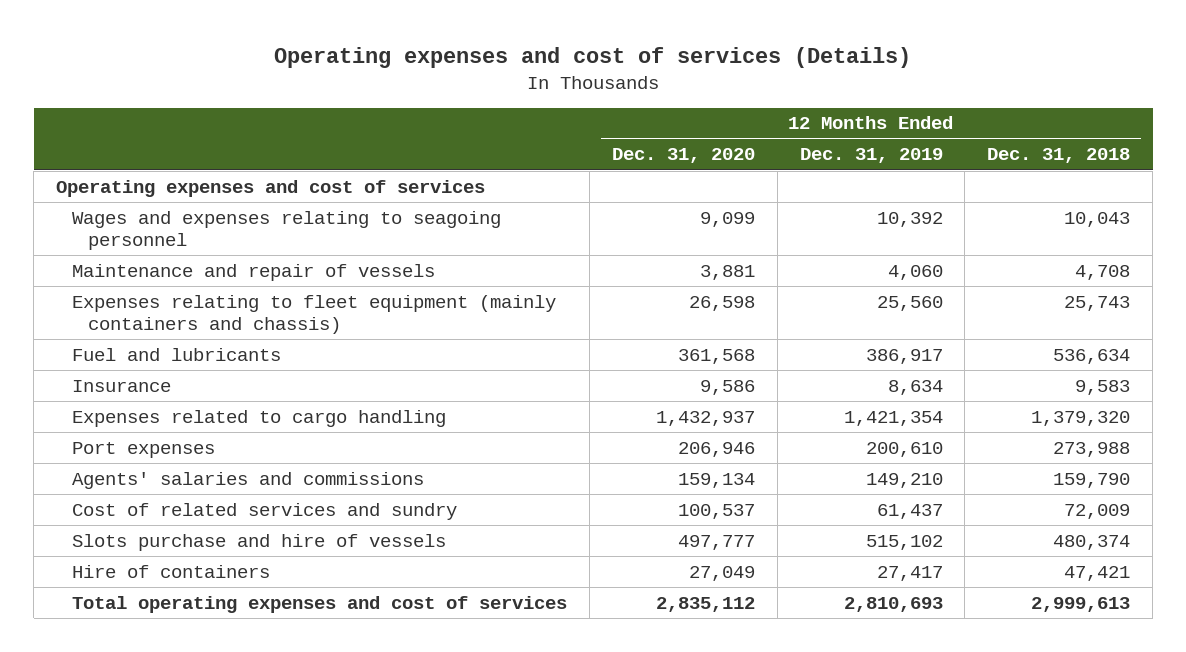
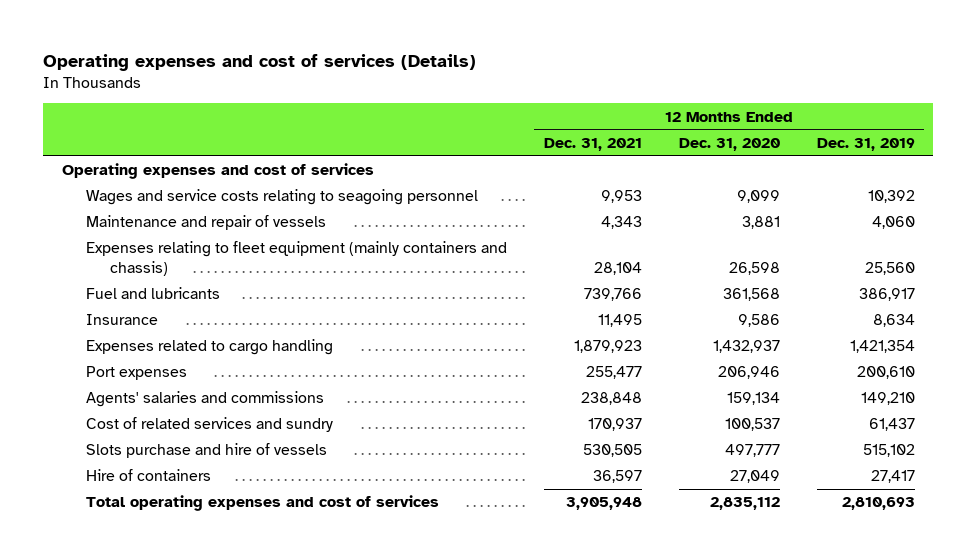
[987,148,1131,164] Dec. 31, 2018 -> none
none -> [543,137,642,151] Dec. 31, 2021
[72,210,502,250] Wages and expenses relating to seagoing personnel -> [85,189,478,206] Wages and service costs relating to seagoing personnel

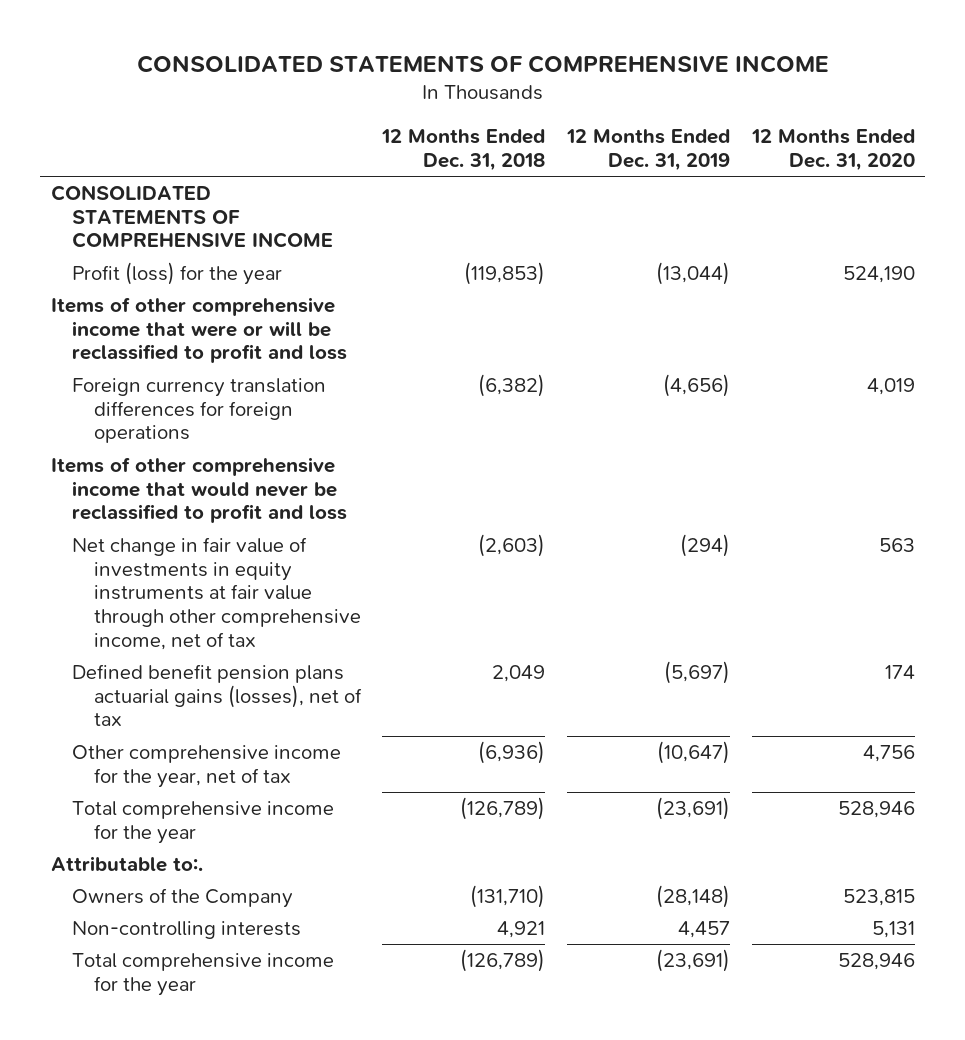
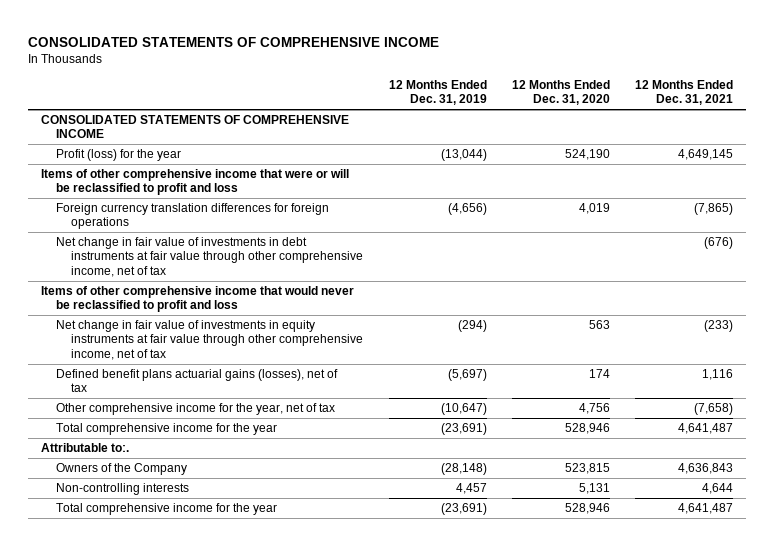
[381,129,546,171] 12 Months Ended Dec. 31, 2018 -> none
none -> [635,80,734,106] 12 Months Ended Dec. 31, 2021
none -> [56,237,364,277] Net change in fair value of investments in debt instruments at fair value through other comprehensive income, net of tax
[72,664,362,727] Defined benefit pension plans actuarial gains (losses), net of tax -> [56,369,339,393] Defined benefit plans actuarial gains (losses), net of tax

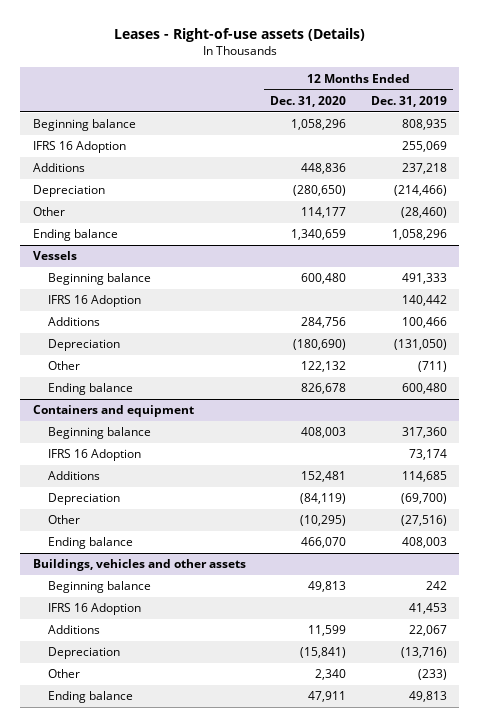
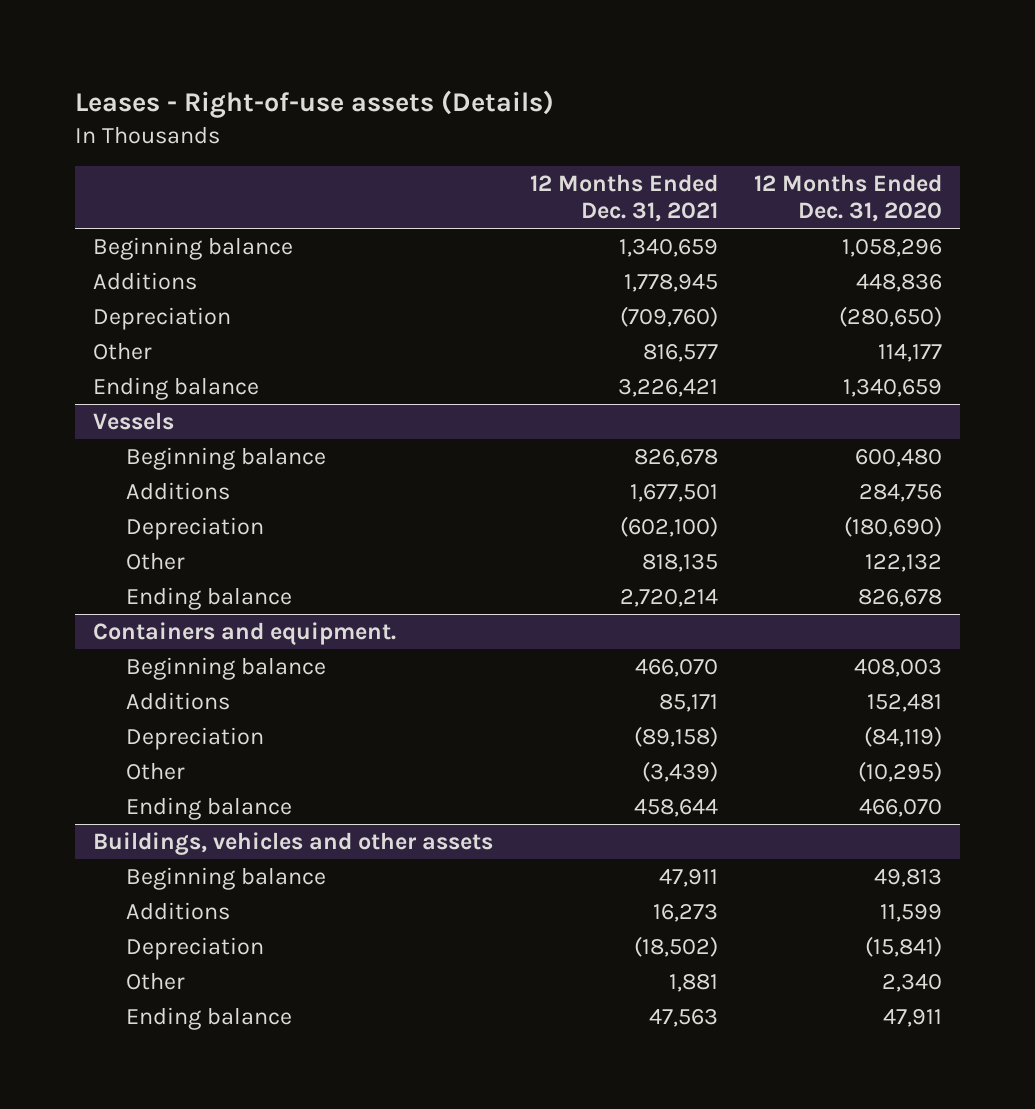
[370,95,447,107] Dec. 31, 2019 -> none
none -> [529,174,718,223] 12 Months Ended Dec. 31, 2021
[32,141,126,154] IFRS 16 Adoption -> none
[48,295,142,308] IFRS 16 Adoption -> none
[32,405,194,418] Containers and equipment -> [93,621,397,645] Containers and equipment.
[48,449,142,462] IFRS 16 Adoption -> none
[48,603,142,616] IFRS 16 Adoption -> none

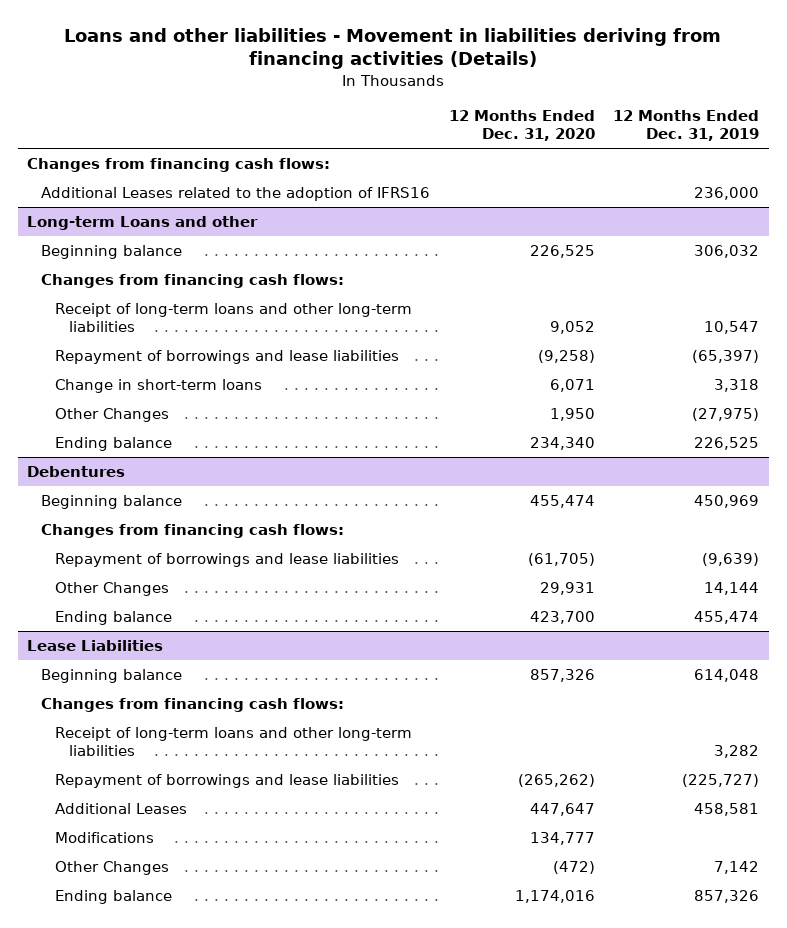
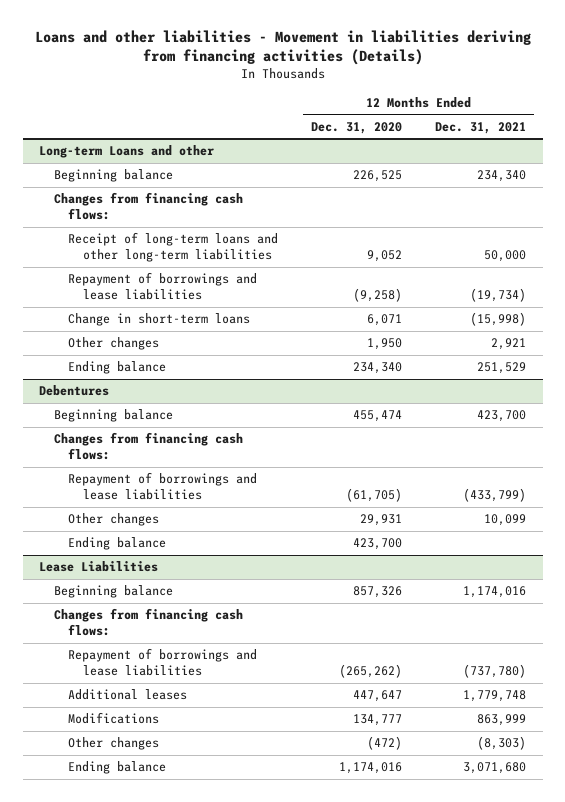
[613,110,760,142] 12 Months Ended Dec. 31, 2019 -> none
none -> [435,121,527,134] Dec. 31, 2021
[27,158,331,173] Changes from financing cash flows: -> none
[41,187,431,202] Additional Leases related to the adoption of IFRS16 -> none
[54,408,169,423] Other Changes -> [68,337,160,351] Other changes
[54,582,169,597] Other Changes -> [68,513,160,527] Other changes
[54,727,412,757] Receipt of long-term loans and other long-term liabilities -> none
[54,803,187,815] Additional Leases -> [68,689,188,701] Additional leases
[54,861,169,876] Other Changes -> [68,737,160,751] Other changes

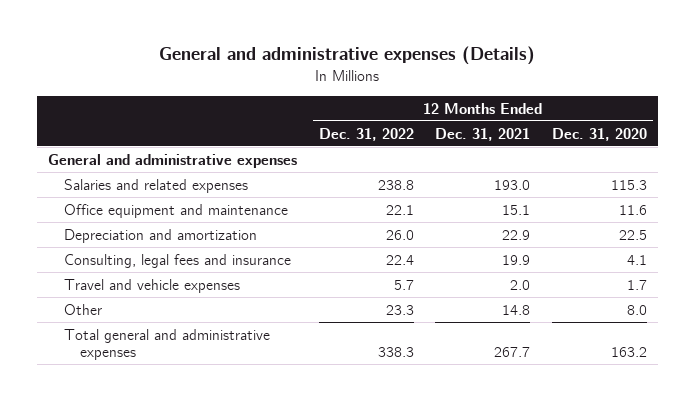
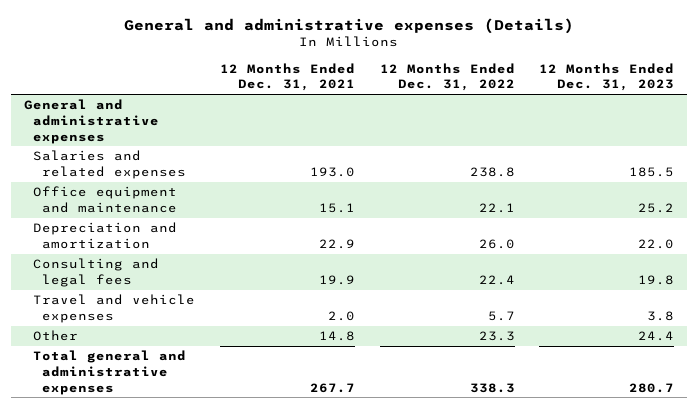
[552,127,648,141] Dec. 31, 2020 -> none
none -> [539,62,675,92] 12 Months Ended Dec. 31, 2023
[64,253,292,268] Consulting, legal fees and insurance -> [32,258,159,287] Consulting and legal fees

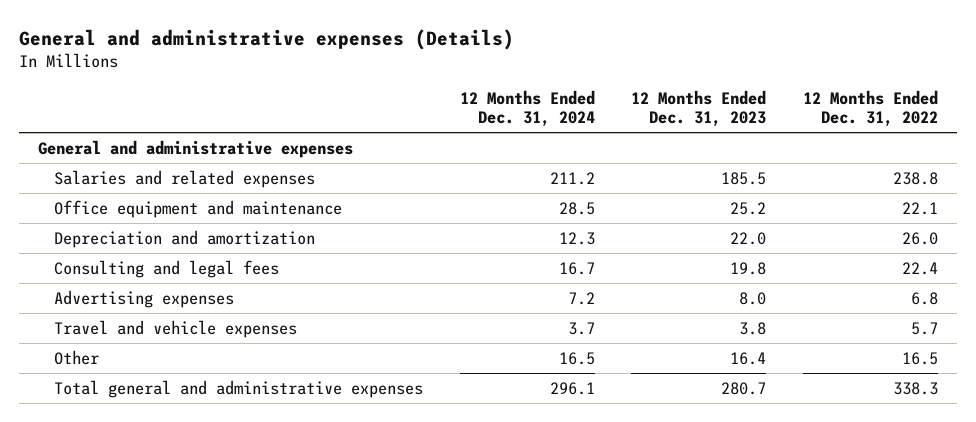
[219,62,355,92] 12 Months Ended Dec. 31, 2021 -> none
none -> [459,89,595,127] 12 Months Ended Dec. 31, 2024
none -> [54,289,235,308] Advertising expenses
[478,331,515,342] 23.3 -> [902,351,939,365] 16.5
[638,331,675,342] 24.4 -> [730,351,767,365] 16.4

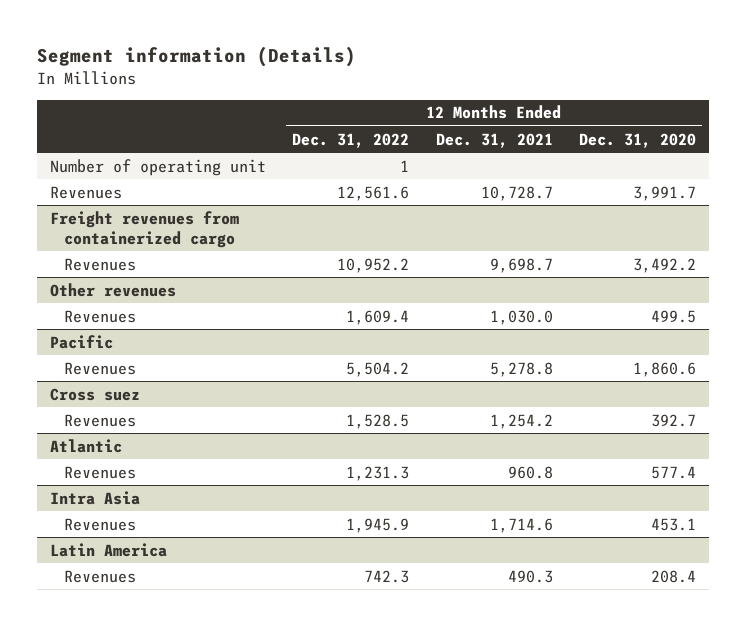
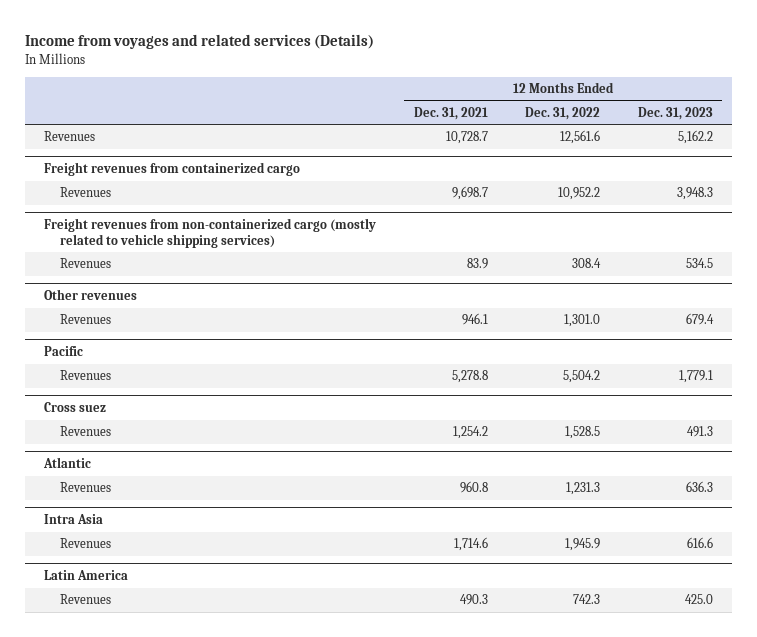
[37,46,357,68] Segment information (Details) -> [25,33,375,49] Income from voyages and related services (Details)
[578,132,696,148] Dec. 31, 2020 -> none
none -> [637,106,713,120] Dec. 31, 2023
[50,158,267,176] Number of operating unit -> none
none -> [44,218,377,249] Freight revenues from non-containerized cargo (mostly related to vehicle shipping services)
none -> [59,258,111,269] Revenues
[346,309,410,325] 1,609.4 -> [564,314,601,328] 1,301.0
[489,309,553,325] 1,030.0 -> [461,313,488,326] 946.1

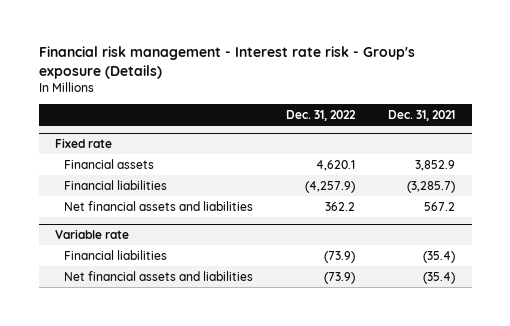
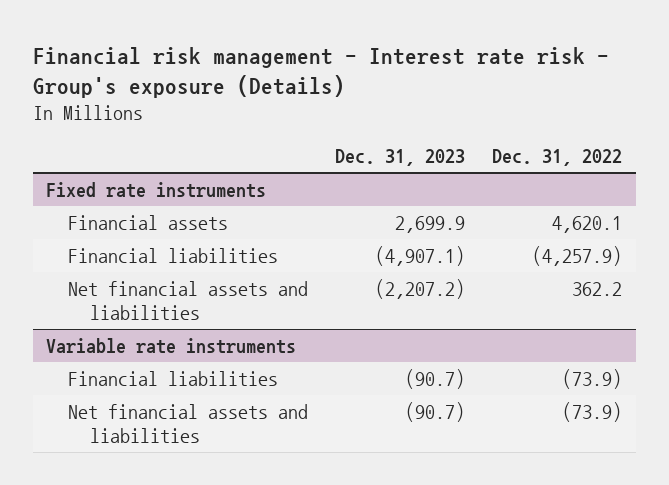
[388,109,456,121] Dec. 31, 2021 -> none
none -> [335,148,466,166] Dec. 31, 2023
[55,137,113,148] Fixed rate -> [46,181,267,198] Fixed rate instruments
[55,228,130,239] Variable rate -> [46,337,297,354] Variable rate instruments

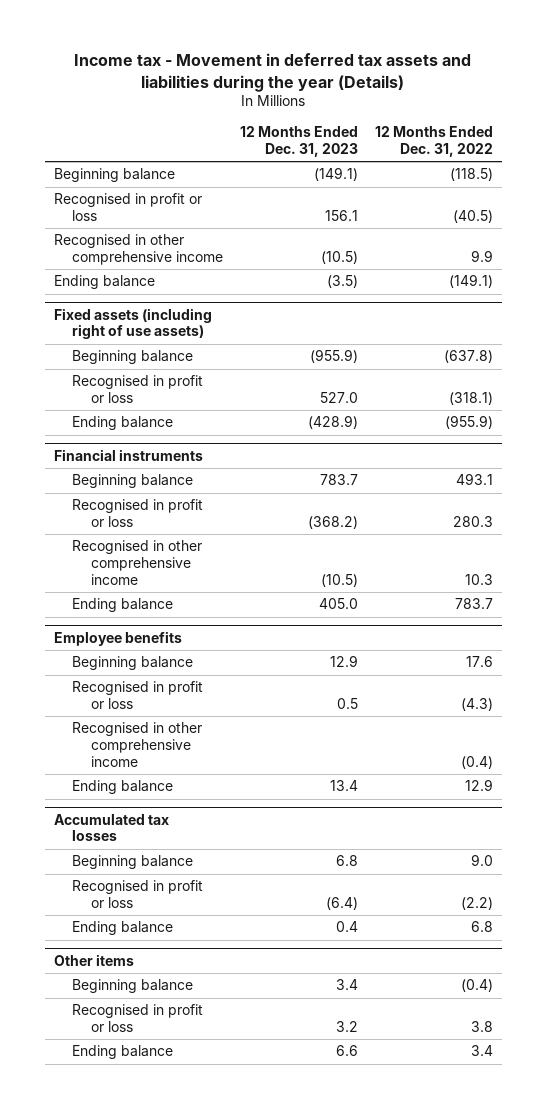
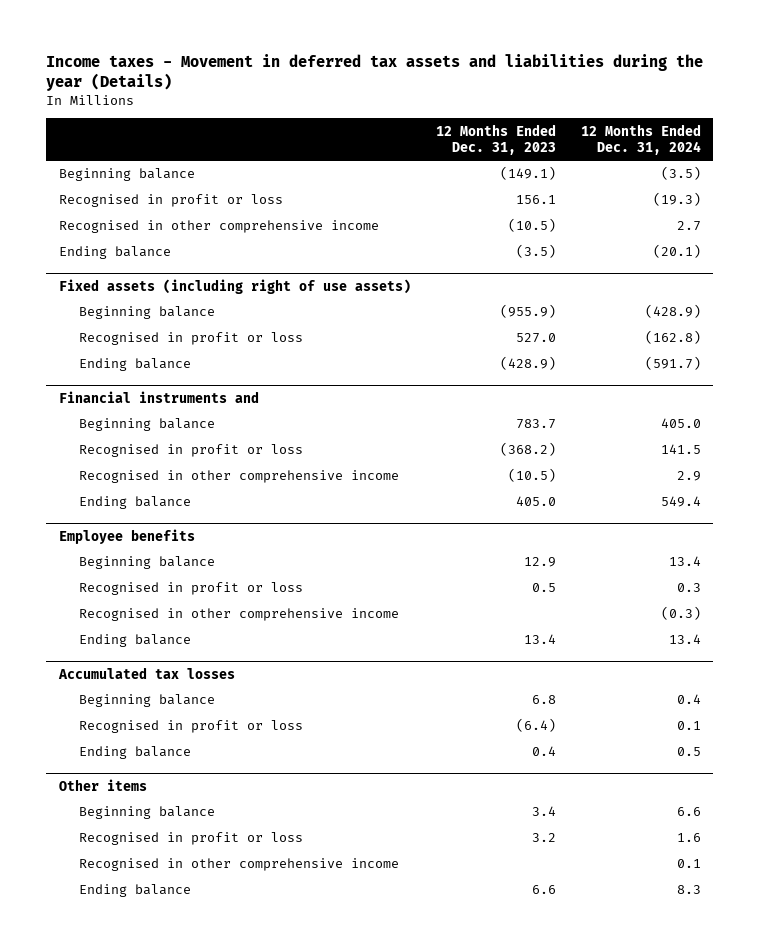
[74,53,472,92] Income tax - Movement in deferred tax assets and liabilities during the year (Details) -> [46,53,704,92] Income taxes - Movement in deferred tax assets and liabilities during the year (Details)
[375,126,494,158] 12 Months Ended Dec. 31, 2022 -> none
none -> [580,123,701,156] 12 Months Ended Dec. 31, 2024
[53,448,203,461] Financial instruments -> [58,390,259,403] Financial instruments and
none -> [78,858,399,872] Recognised in other comprehensive income

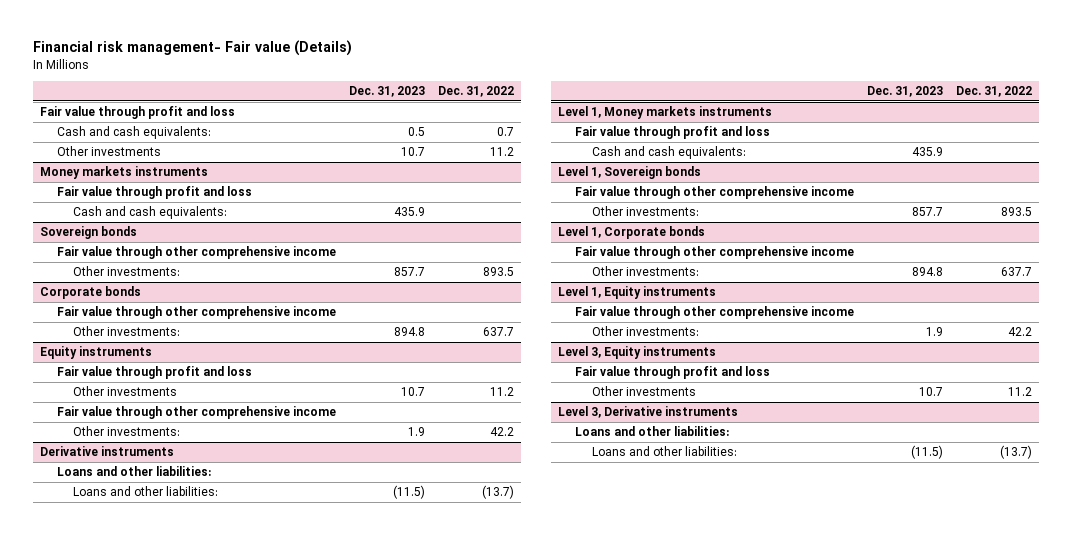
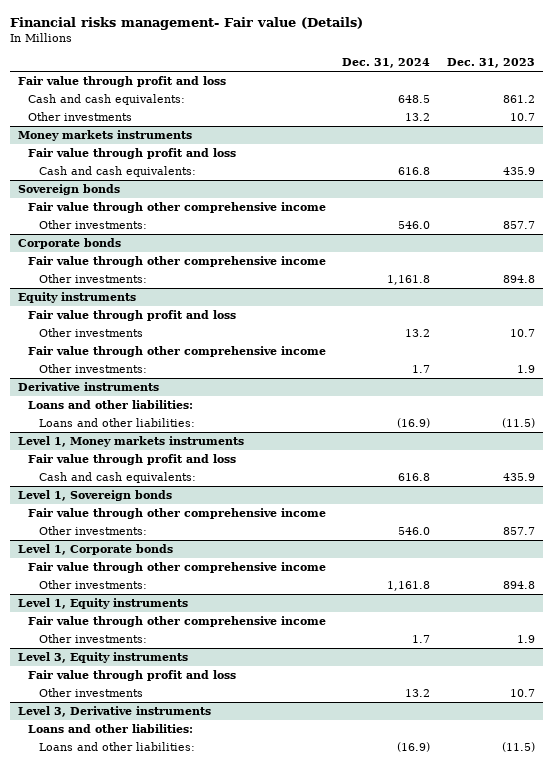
[33,40,353,57] Financial risk management- Fair value (Details) -> [9,17,363,31] Financial risks management- Fair value (Details)
[438,86,515,98] Dec. 31, 2022 -> none
none -> [342,58,431,69] Dec. 31, 2024
[407,127,425,137] 0.5 -> [502,95,535,104] 861.2

